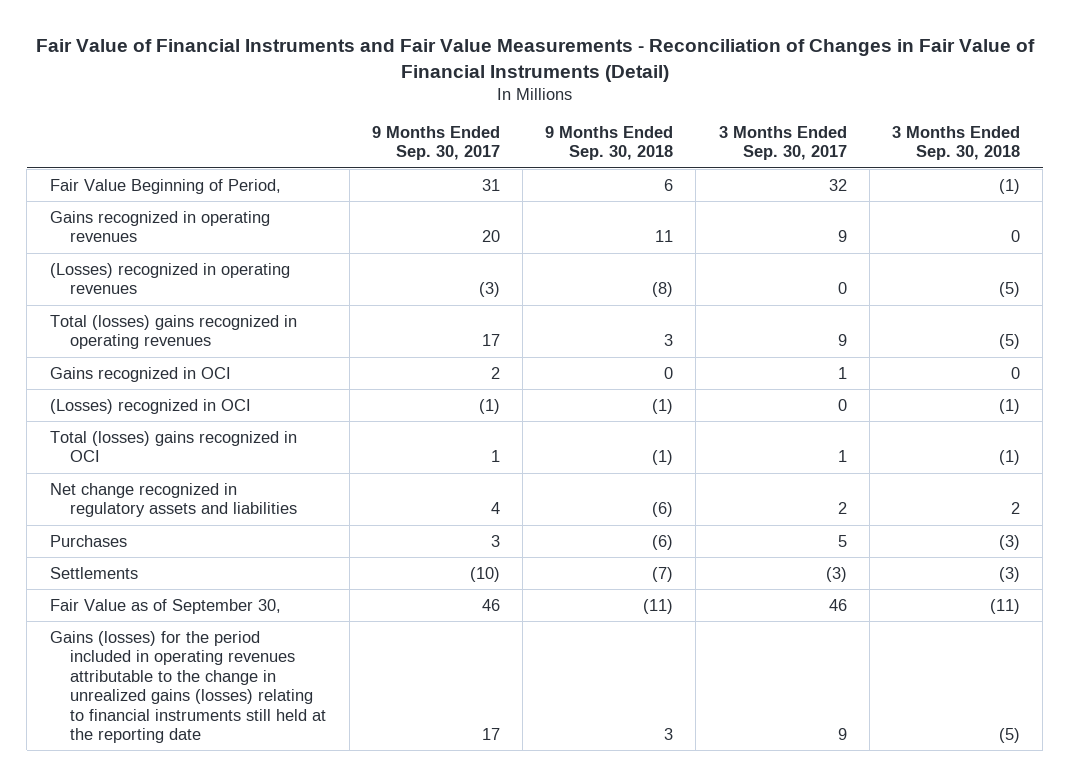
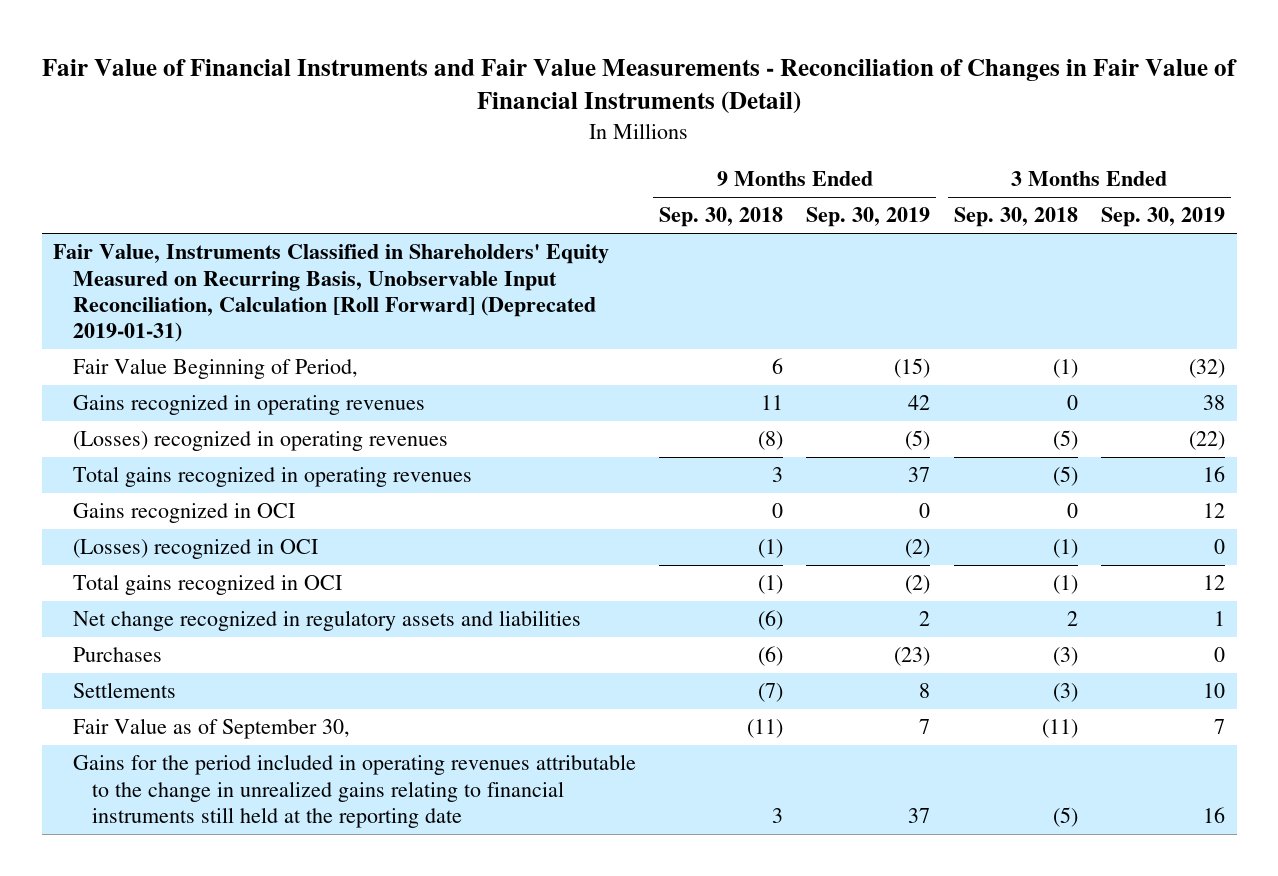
[371,125,500,161] 9 Months Ended Sep. 30, 2017 -> none
[718,125,847,161] 3 Months Ended Sep. 30, 2017 -> none
none -> [806,207,931,228] Sep. 30, 2019
none -> [1100,207,1225,228] Sep. 30, 2019
none -> [53,244,610,343] Fair Value, Instruments Classified in Shareholders' Equity Measured on Recurring Basis, Unobservable Input Reconciliation, Calculation [Roll Forward] (Deprecated 2019-01-31)
[49,314,297,350] Total (losses) gains recognized in operating revenues -> [72,466,472,488] Total gains recognized in operating revenues
[49,430,297,463] Total (losses) gains recognized in OCI -> [72,574,342,596] Total gains recognized in OCI
[49,630,327,743] Gains (losses) for the period included in operating revenues attributable to the change in unrealized gains (losses) relating to financial instruments still held at the reporting date -> [72,754,636,828] Gains for the period included in operating revenues attributable to the change in unrealized gains relating to financial instruments still held at the reporting date

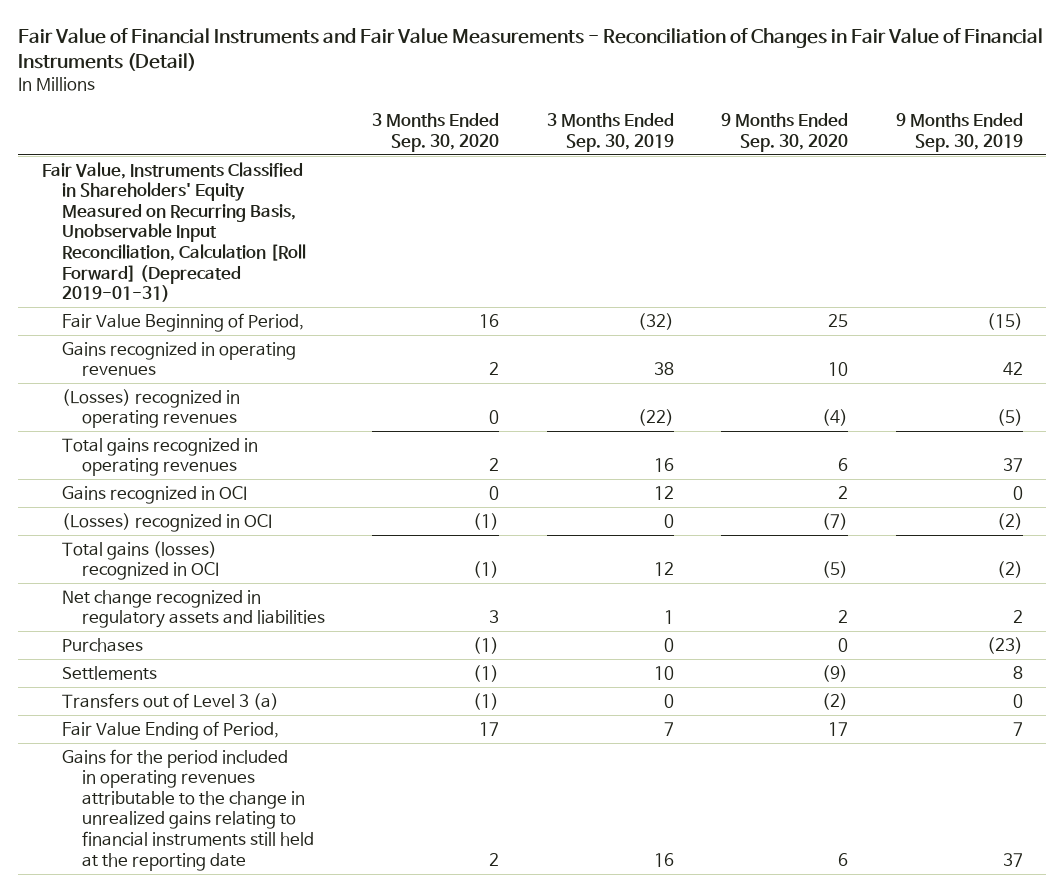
[659,207,784,228] Sep. 30, 2018 -> none
[953,207,1078,228] Sep. 30, 2018 -> none
none -> [372,113,500,152] 3 Months Ended Sep. 30, 2020
none -> [721,113,849,152] 9 Months Ended Sep. 30, 2020
[72,574,342,596] Total gains recognized in OCI -> [61,540,219,581] Total gains (losses) recognized in OCI
none -> [61,692,279,710] Transfers out of Level 3 (a)
[72,718,350,740] Fair Value as of September 30, -> [61,720,279,740] Fair Value Ending of Period,

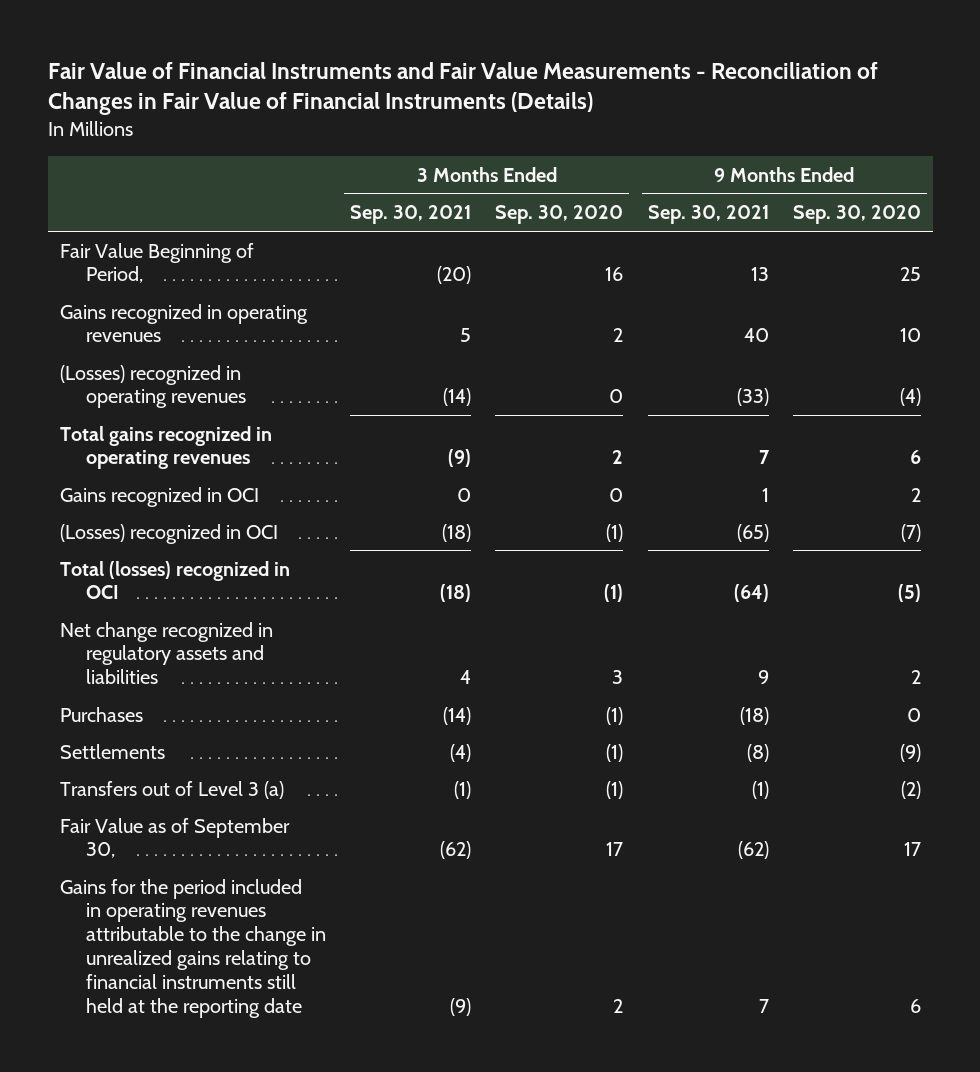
[17,28,1043,72] Fair Value of Financial Instruments and Fair Value Measurements - Reconciliation of Changes in Fair Value of Financial Instruments (Detail) -> [47,61,878,116] Fair Value of Financial Instruments and Fair Value Measurements - Reconciliation of Changes in Fair Value of Financial Instruments (Details)
[546,113,674,152] 3 Months Ended Sep. 30, 2019 -> none
[895,113,1023,152] 9 Months Ended Sep. 30, 2019 -> none
none -> [350,205,472,225] Sep. 30, 2021
none -> [647,205,769,225] Sep. 30, 2021
[41,161,306,303] Fair Value, Instruments Classified in Shareholders' Equity Measured on Recurring Basis, Unobservable Input Reconciliation, Calculation [Roll Forward] (Deprecated 2019-01-31) -> none
[61,540,219,581] Total gains (losses) recognized in OCI -> [59,560,290,600] Total (losses) recognized in OCI
[61,720,279,740] Fair Value Ending of Period, -> [59,817,290,859] Fair Value as of September 30,

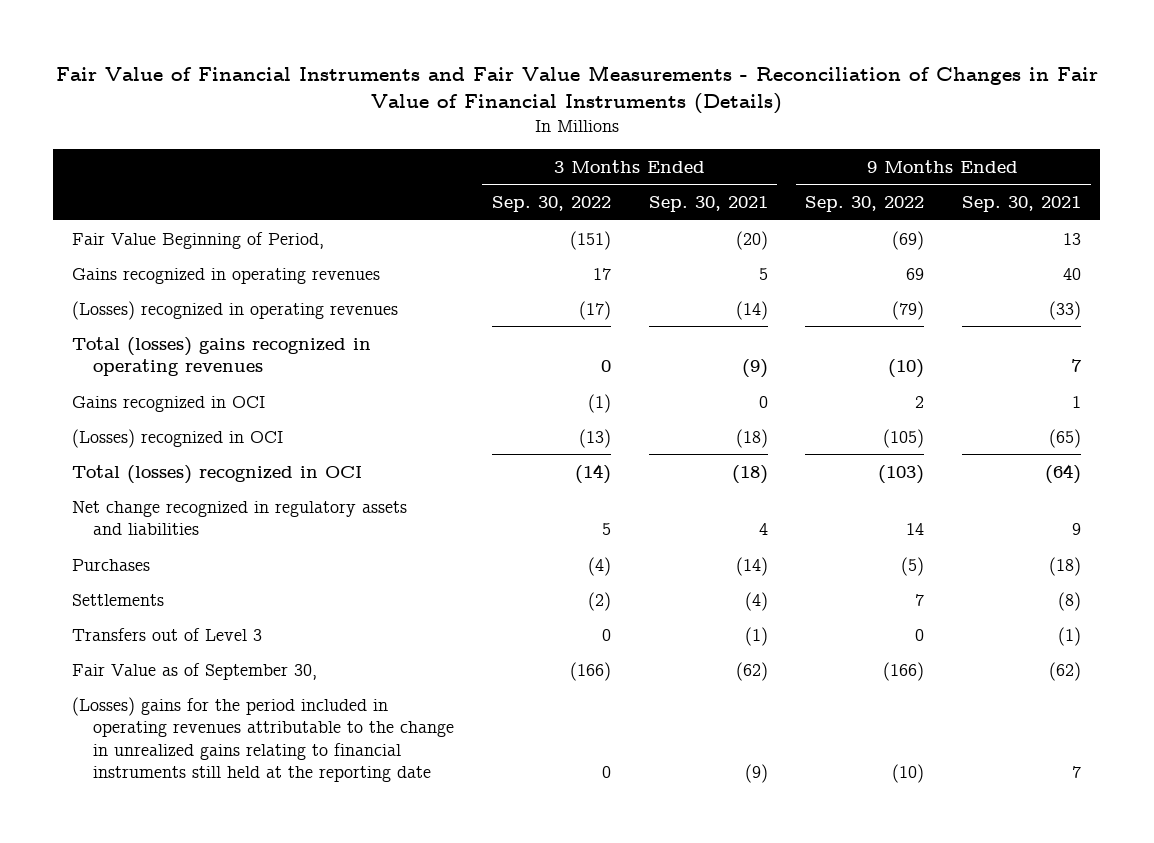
[495,205,624,225] Sep. 30, 2020 -> none
[792,205,921,225] Sep. 30, 2020 -> none
none -> [491,196,611,213] Sep. 30, 2022
none -> [805,196,925,213] Sep. 30, 2022
[59,425,272,470] Total gains recognized in operating revenues -> [72,336,372,377] Total (losses) gains recognized in operating revenues
[59,780,284,799] Transfers out of Level 3 (a) -> [72,627,263,641] Transfers out of Level 3
[59,878,326,1018] Gains for the period included in operating revenues attributable to the change in unrealized gains relating to financial instruments still held at the reporting date -> [72,696,454,783] (Losses) gains for the period included in operating revenues attributable to the change in unrealized gains relating to financial instruments still held at the reporting date

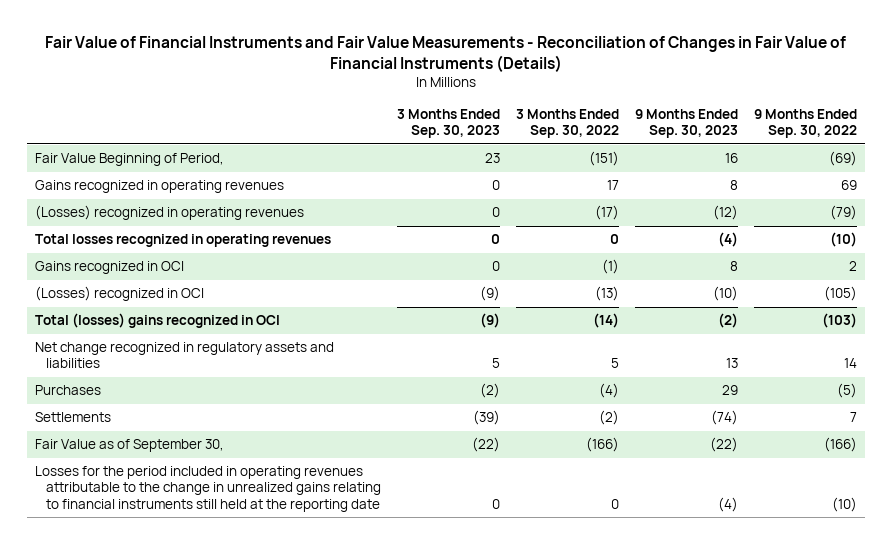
[648,196,768,213] Sep. 30, 2021 -> none
[962,196,1082,213] Sep. 30, 2021 -> none
none -> [397,109,501,139] 3 Months Ended Sep. 30, 2023
none -> [634,109,738,139] 9 Months Ended Sep. 30, 2023
[72,336,372,377] Total (losses) gains recognized in operating revenues -> [34,234,331,248] Total losses recognized in operating revenues
[72,464,363,484] Total (losses) recognized in OCI -> [34,313,280,329] Total (losses) gains recognized in OCI
[72,627,263,641] Transfers out of Level 3 -> none
[72,696,454,783] (Losses) gains for the period included in operating revenues attributable to the change in unrealized gains relating to financial instruments still held at the reporting date -> [34,466,382,512] Losses for the period included in operating revenues attributable to the change in unrealized gains relating to financial instruments still held at the reporting date

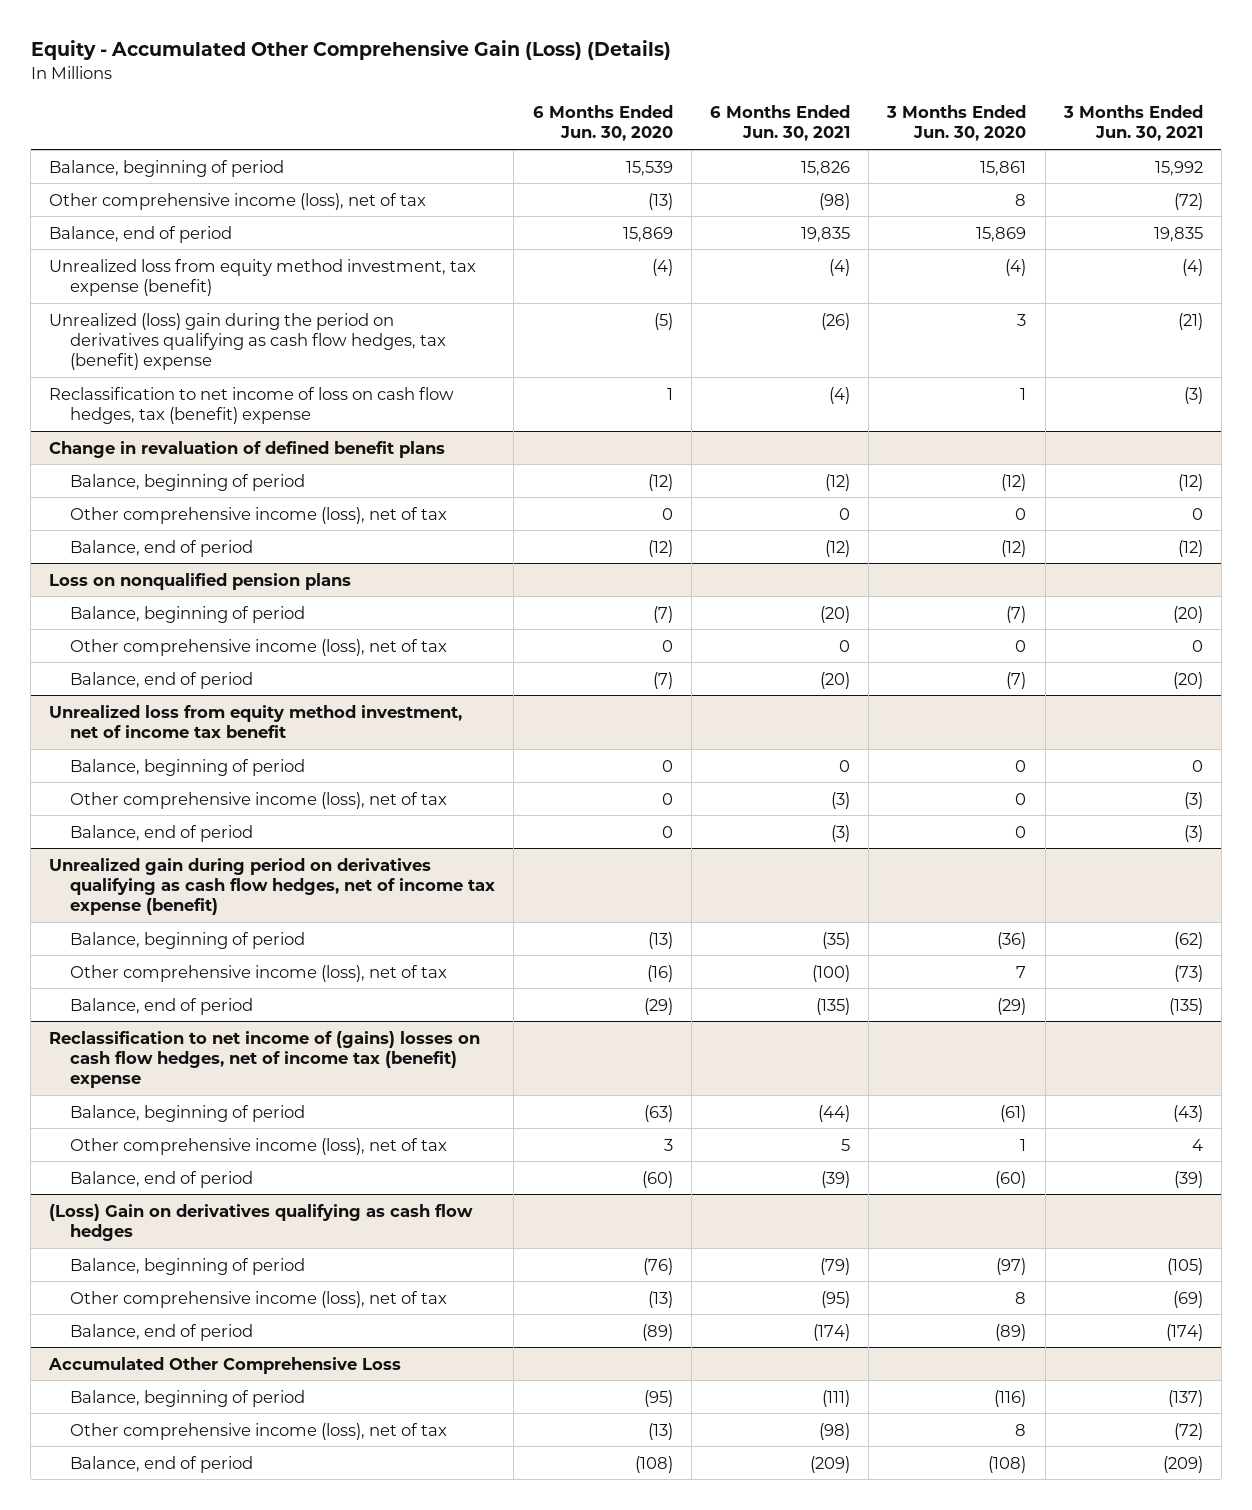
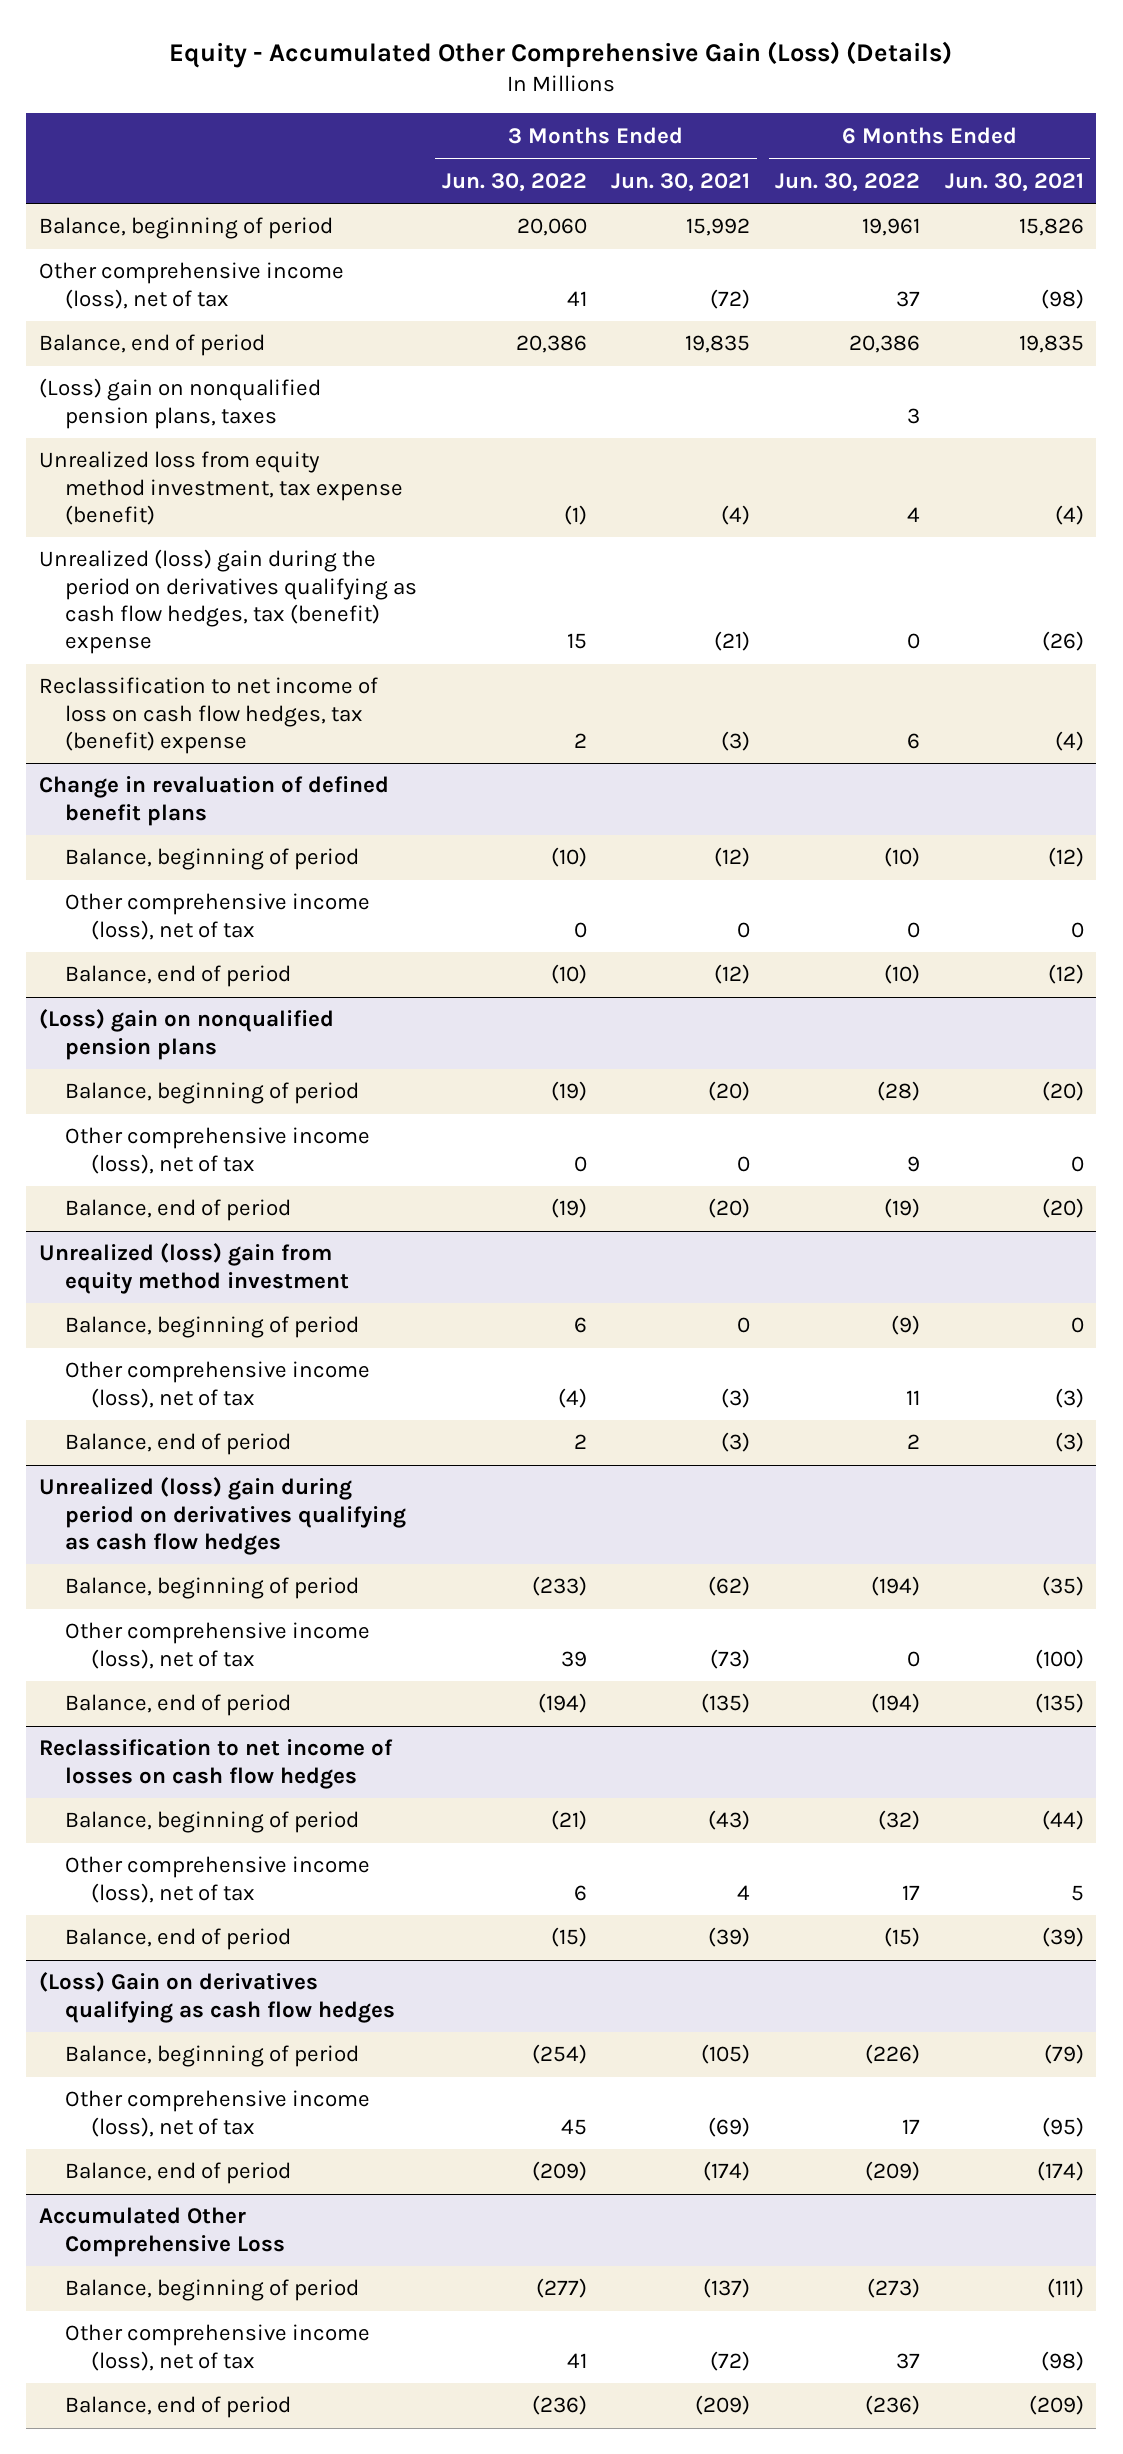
[532,104,673,142] 6 Months Ended Jun. 30, 2020 -> none
[886,104,1027,142] 3 Months Ended Jun. 30, 2020 -> none
none -> [441,172,587,192] Jun. 30, 2022
none -> [775,172,921,192] Jun. 30, 2022
none -> [38,378,321,429] (Loss) gain on nonqualified pension plans, taxes
[49,572,352,590] Loss on nonqualified pension plans -> [38,1009,334,1060] (Loss) gain on nonqualified pension plans
[49,704,463,738] Unrealized loss from equity method investment, net of income tax benefit -> [38,1243,349,1294] Unrealized (loss) gain from equity method investment
[49,857,496,915] Unrealized gain during period on derivatives qualifying as cash flow hedges, net of income tax expense (benefit) -> [38,1477,406,1556] Unrealized (loss) gain during period on derivatives qualifying as cash flow hedges
[49,1030,481,1088] Reclassification to net income of (gains) losses on cash flow hedges, net of income tax (benefit) expense -> [38,1739,393,1789] Reclassification to net income of losses on cash flow hedges

